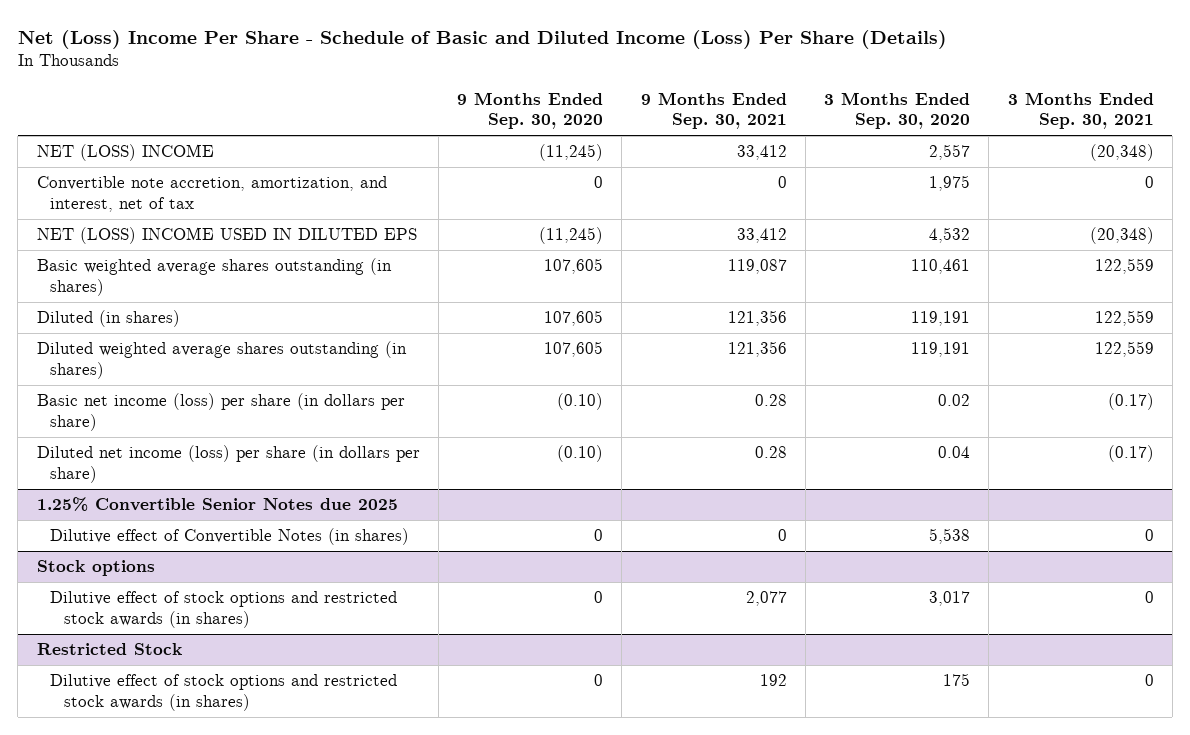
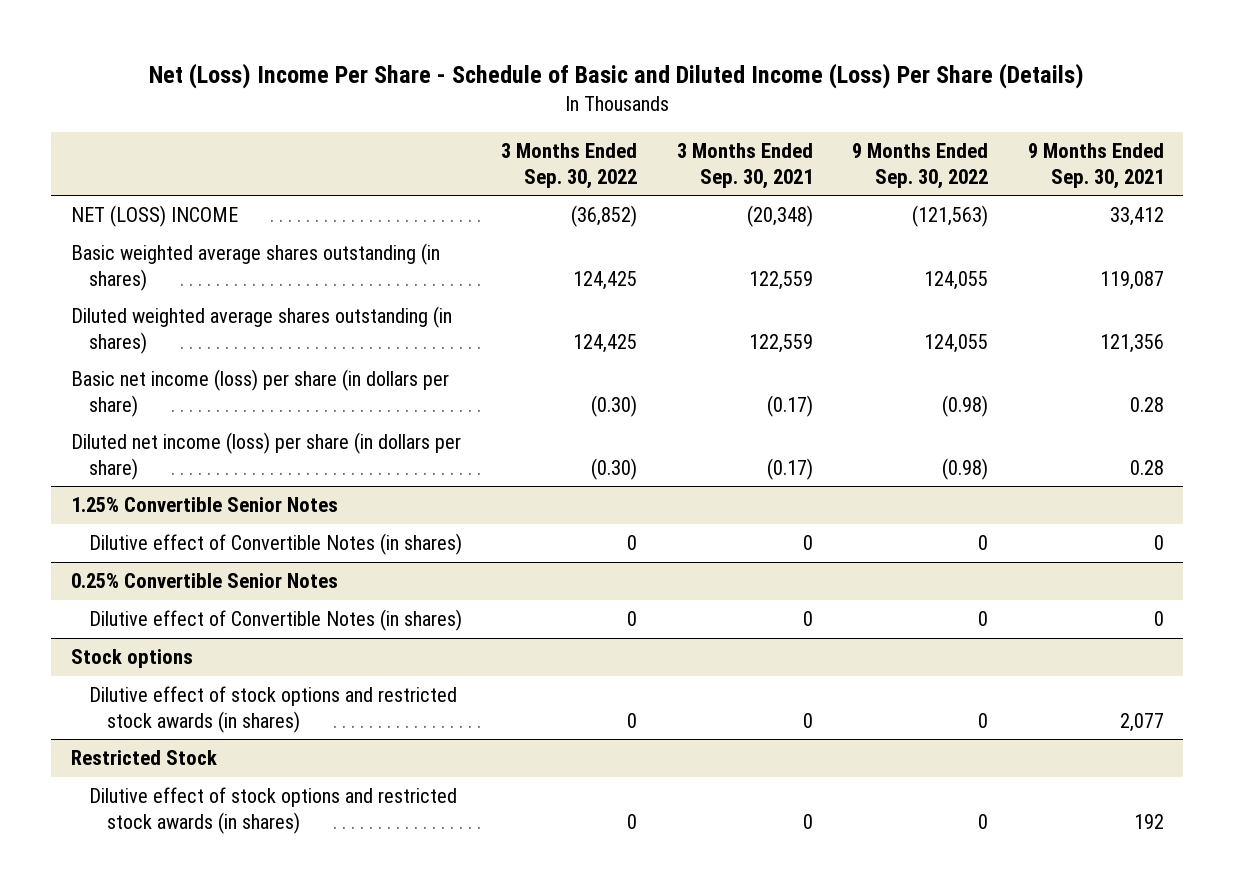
[457,91,604,130] 9 Months Ended Sep. 30, 2020 -> none
[824,91,971,130] 3 Months Ended Sep. 30, 2020 -> none
none -> [501,142,638,189] 3 Months Ended Sep. 30, 2022
none -> [852,142,989,189] 9 Months Ended Sep. 30, 2022
[36,176,387,212] Convertible note accretion, amortization, and interest, net of tax -> none
[36,227,417,245] NET (LOSS) INCOME USED IN DILUTED EPS -> none
[36,310,180,328] Diluted (in shares) -> none
[36,497,398,512] 1.25% Convertible Senior Notes due 2025 -> [70,497,338,513] 1.25% Convertible Senior Notes
none -> [70,573,338,589] 0.25% Convertible Senior Notes
none -> [88,609,462,632] Dilutive effect of Convertible Notes (in shares)

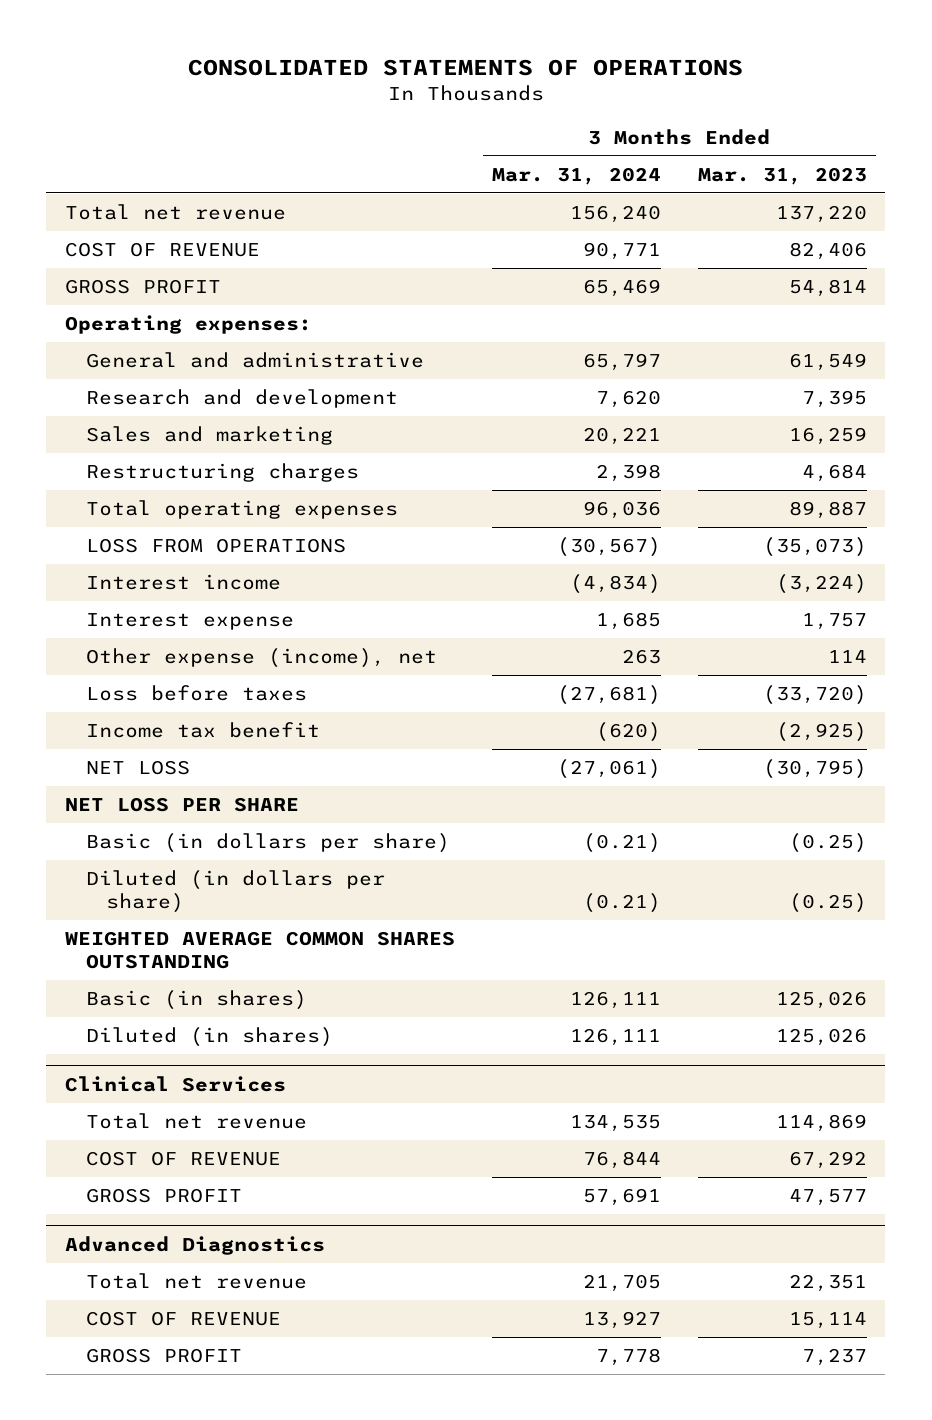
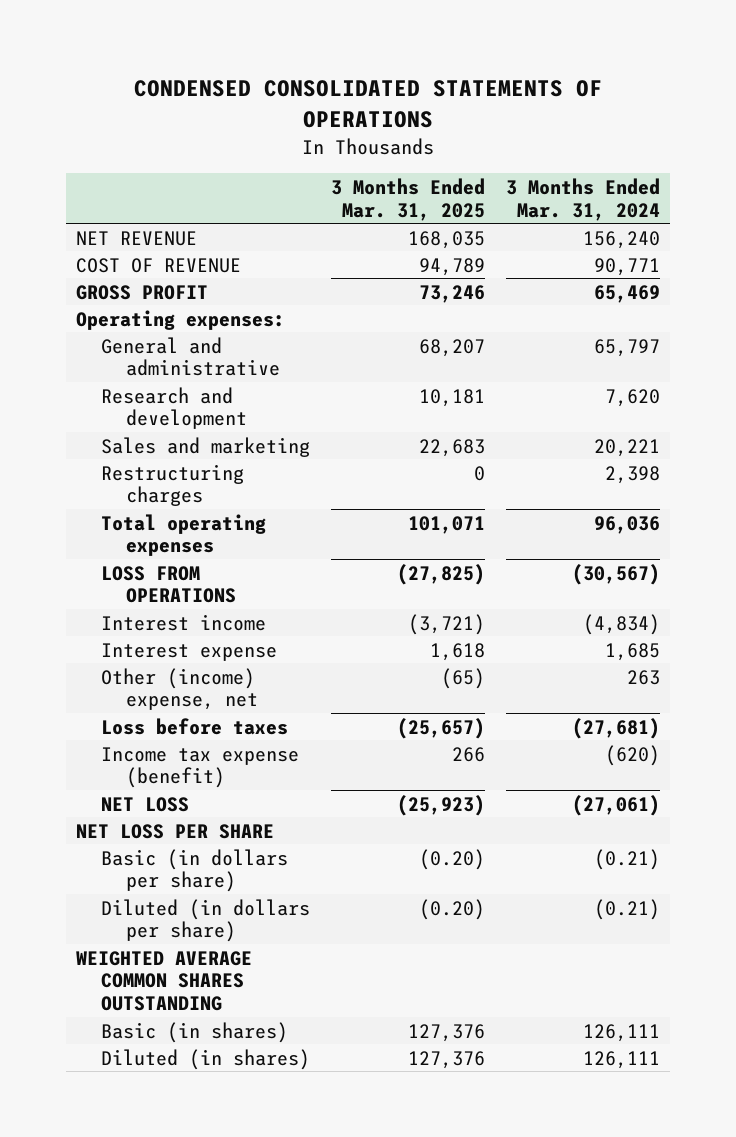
[187,59,743,77] CONSOLIDATED STATEMENTS OF OPERATIONS -> [133,80,602,129] CONDENSED CONSOLIDATED STATEMENTS OF OPERATIONS
[697,166,867,185] Mar. 31, 2023 -> none
none -> [330,177,485,221] 3 Months Ended Mar. 31, 2025
[64,203,286,220] Total net revenue -> [76,230,198,246] NET REVENUE
[85,647,437,668] Other expense (income), net -> [101,667,258,711] Other (income) expense, net
[85,721,320,738] Income tax benefit -> [101,746,300,789] Income tax expense (benefit)
[64,1075,286,1092] Clinical Services -> none
[85,1112,307,1129] Total net revenue -> none
[85,1150,281,1166] COST OF REVENUE -> none
[85,1187,242,1203] GROSS PROFIT -> none
[64,1235,325,1255] Advanced Diagnostics -> none
[85,1272,307,1289] Total net revenue -> none
[85,1310,281,1326] COST OF REVENUE -> none
[85,1347,242,1363] GROSS PROFIT -> none

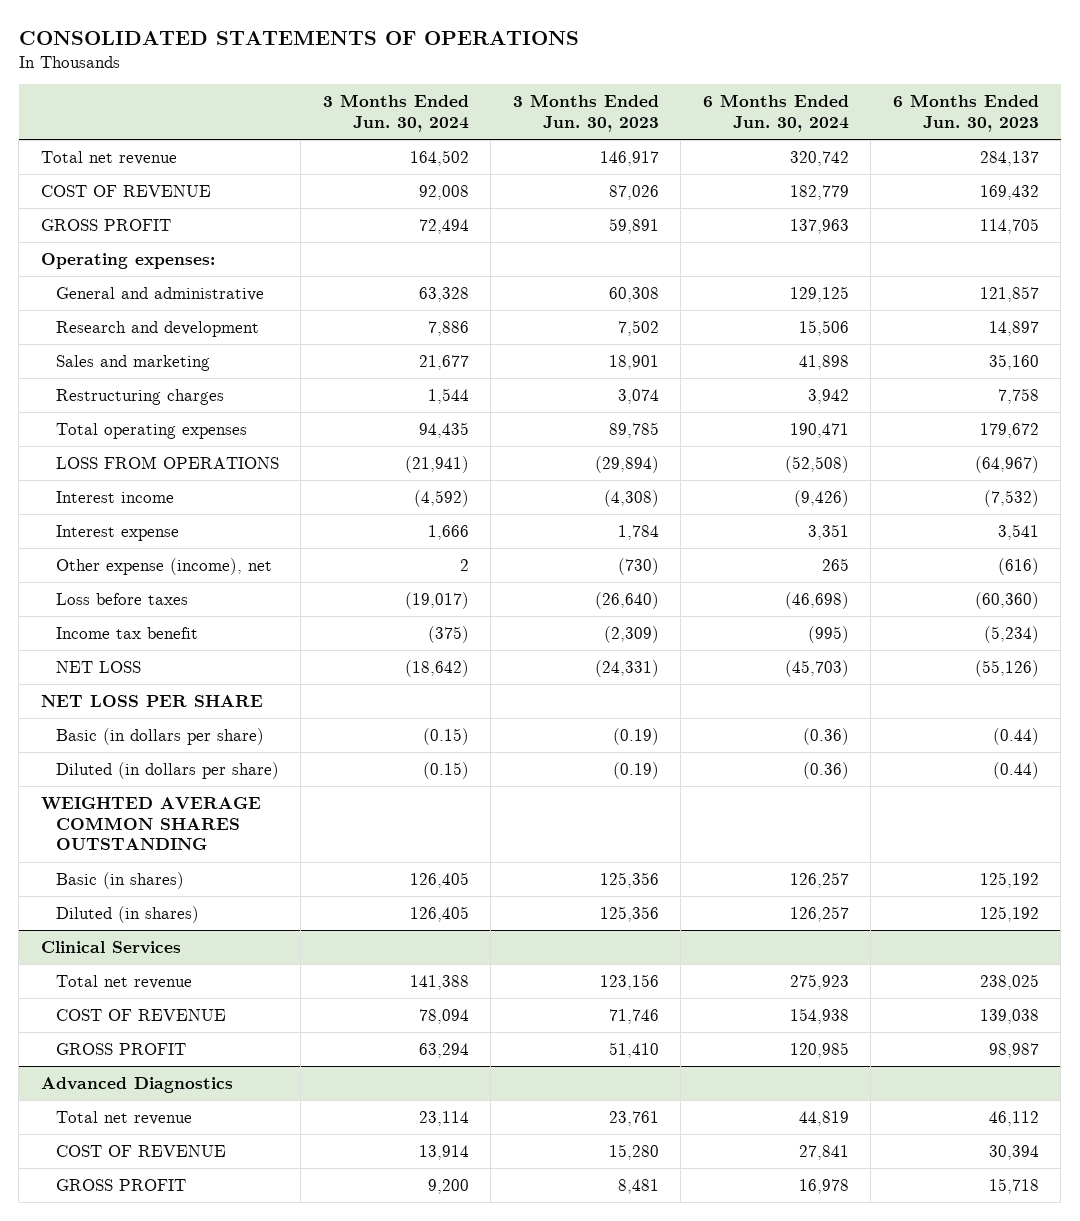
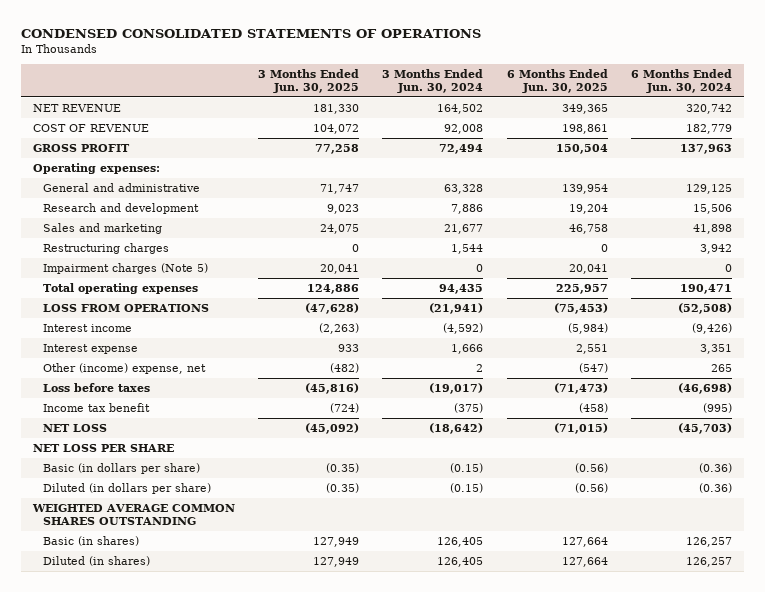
[18,29,579,45] CONSOLIDATED STATEMENTS OF OPERATIONS -> [20,28,481,38] CONDENSED CONSOLIDATED STATEMENTS OF OPERATIONS
[512,94,659,133] 3 Months Ended Jun. 30, 2023 -> none
[892,94,1039,133] 6 Months Ended Jun. 30, 2023 -> none
none -> [257,68,359,93] 3 Months Ended Jun. 30, 2025
none -> [506,68,608,93] 6 Months Ended Jun. 30, 2025
[40,150,177,165] Total net revenue -> [32,103,121,112] NET REVENUE
none -> [43,262,209,274] Impairment charges (Note 5)
[55,557,272,575] Other expense (income), net -> [43,362,207,374] Other (income) expense, net
[40,940,181,954] Clinical Services -> none
[55,974,192,989] Total net revenue -> none
[55,1008,226,1021] COST OF REVENUE -> none
[55,1042,186,1055] GROSS PROFIT -> none
[40,1076,233,1093] Advanced Diagnostics -> none
[55,1110,192,1125] Total net revenue -> none
[55,1144,226,1157] COST OF REVENUE -> none
[55,1178,186,1191] GROSS PROFIT -> none

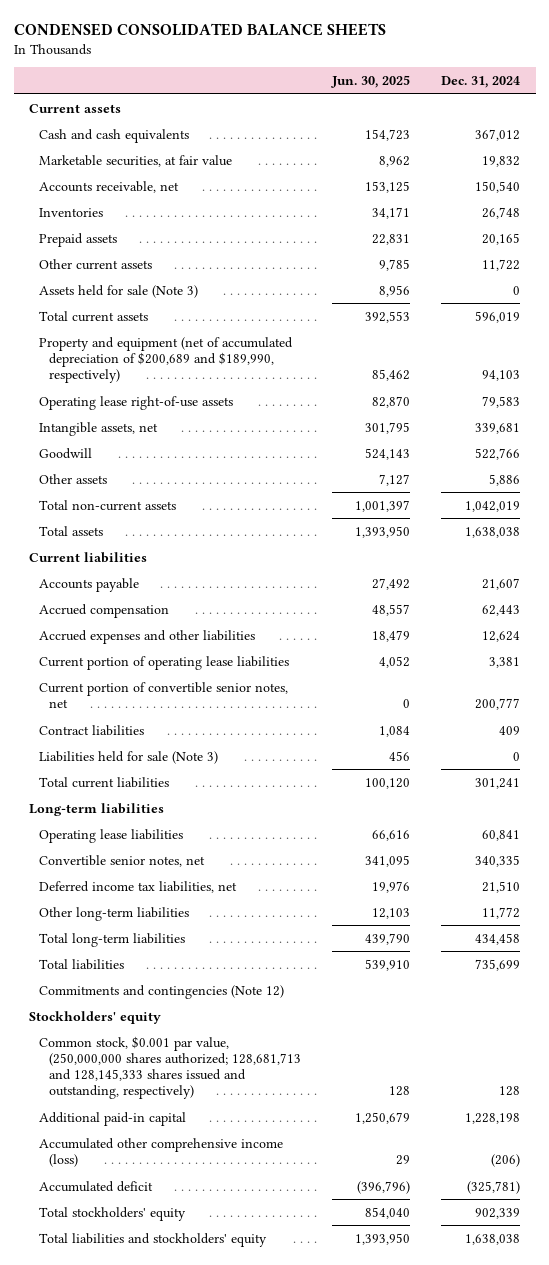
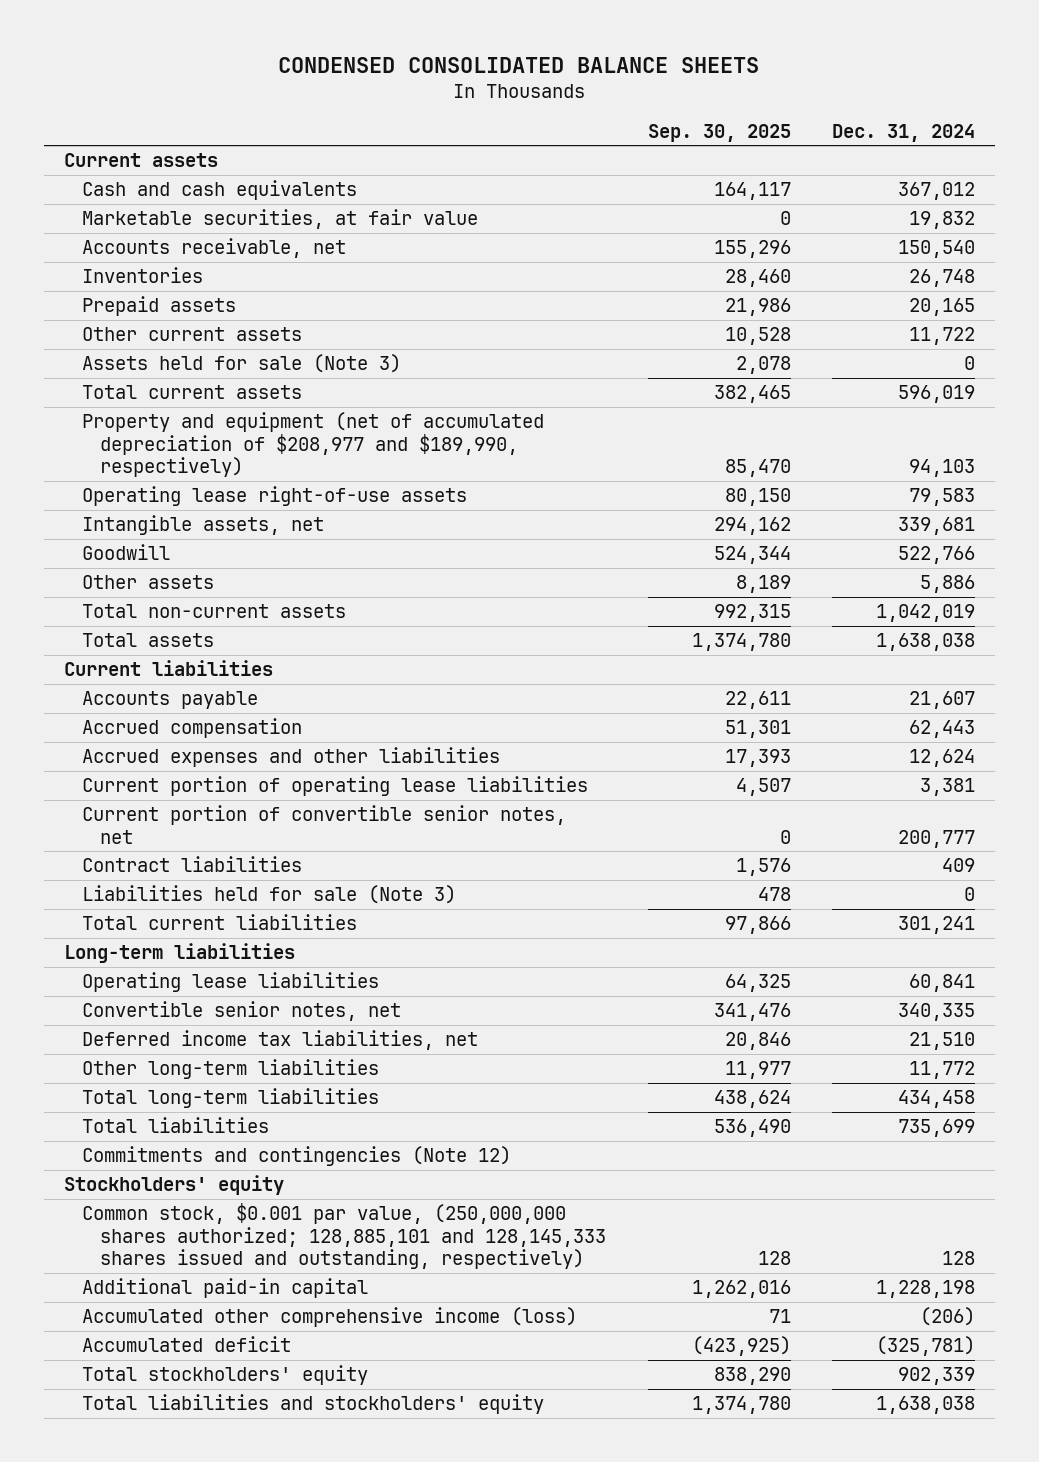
[331,75,411,89] Jun. 30, 2025 -> none
none -> [647,123,791,142] Sep. 30, 2025
[39,336,294,384] Property and equipment (net of accumulated depreciation of $200,689 and $189,990, respectively) -> [82,412,545,477] Property and equipment (net of accumulated depreciation of $208,977 and $189,990, respectively)
[39,1035,302,1100] Common stock, $0.001 par value, (250,000,000 shares authorized; 128,681,713 and 128,145,333 shares issued and outstanding, respectively) -> [82,1203,607,1269] Common stock, $0.001 par value, (250,000,000 shares authorized; 128,885,101 and 128,145,333 shares issued and outstanding, respectively)

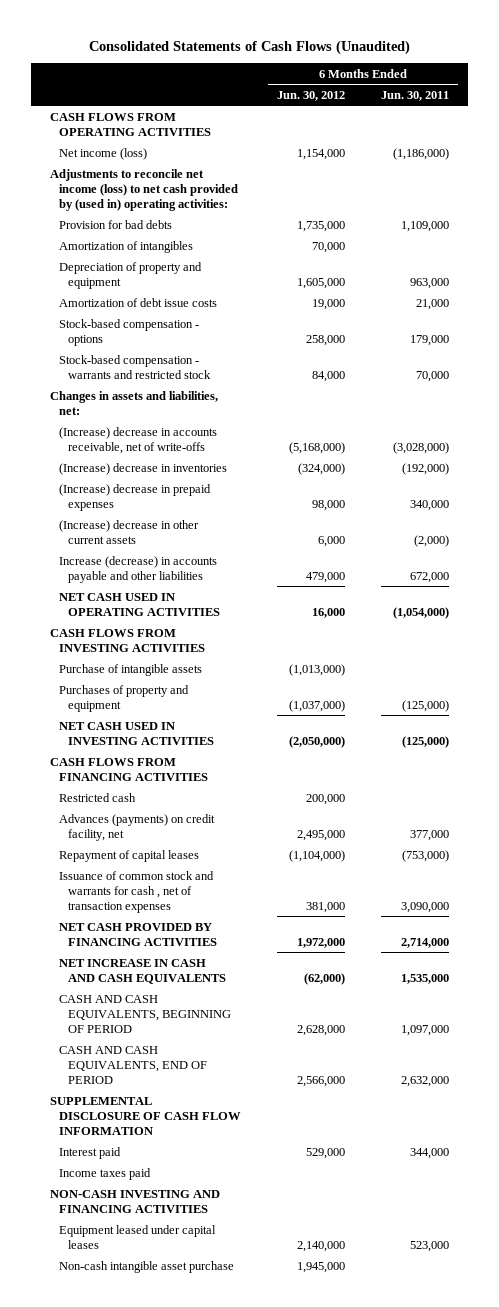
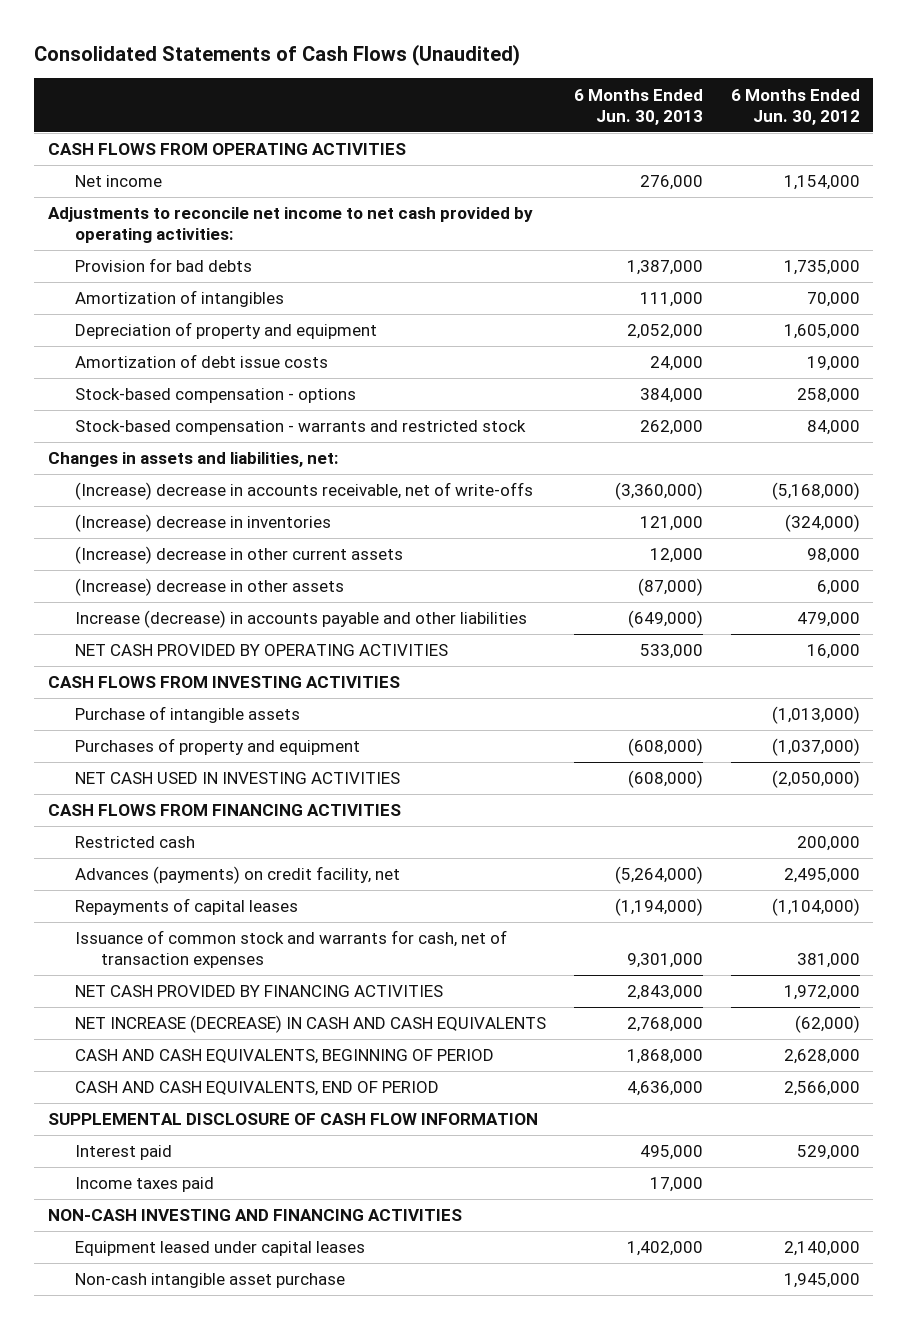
[381,90,450,101] Jun. 30, 2011 -> none
none -> [573,88,703,125] 6 Months Ended Jun. 30, 2013
[58,147,147,160] Net income (loss) -> [74,175,162,188] Net income
[49,168,238,211] Adjustments to reconcile net income (loss) to net cash provided by (used in) operating activities: -> [48,207,534,244] Adjustments to reconcile net income to net cash provided by operating activities:
[58,483,211,511] (Increase) decrease in prepaid expenses -> none
[318,535,346,547] 6,000 -> [806,548,860,564] 98,000
none -> [74,578,344,597] (Increase) decrease in other assets
[58,592,220,616] NET CASH USED IN OPERATING ACTIVITIES -> [74,644,448,657] NET CASH PROVIDED BY OPERATING ACTIVITIES
[58,849,199,862] Repayment of capital leases -> [74,898,298,916] Repayments of capital leases
[58,870,214,913] Issuance of common stock and warrants for cash , net of transaction expenses -> [74,930,507,969] Issuance of common stock and warrants for cash, net of transaction expenses
[58,958,226,984] NET INCREASE IN CASH AND CASH EQUIVALENTS -> [74,1015,546,1034] NET INCREASE (DECREASE) IN CASH AND CASH EQUIVALENTS

